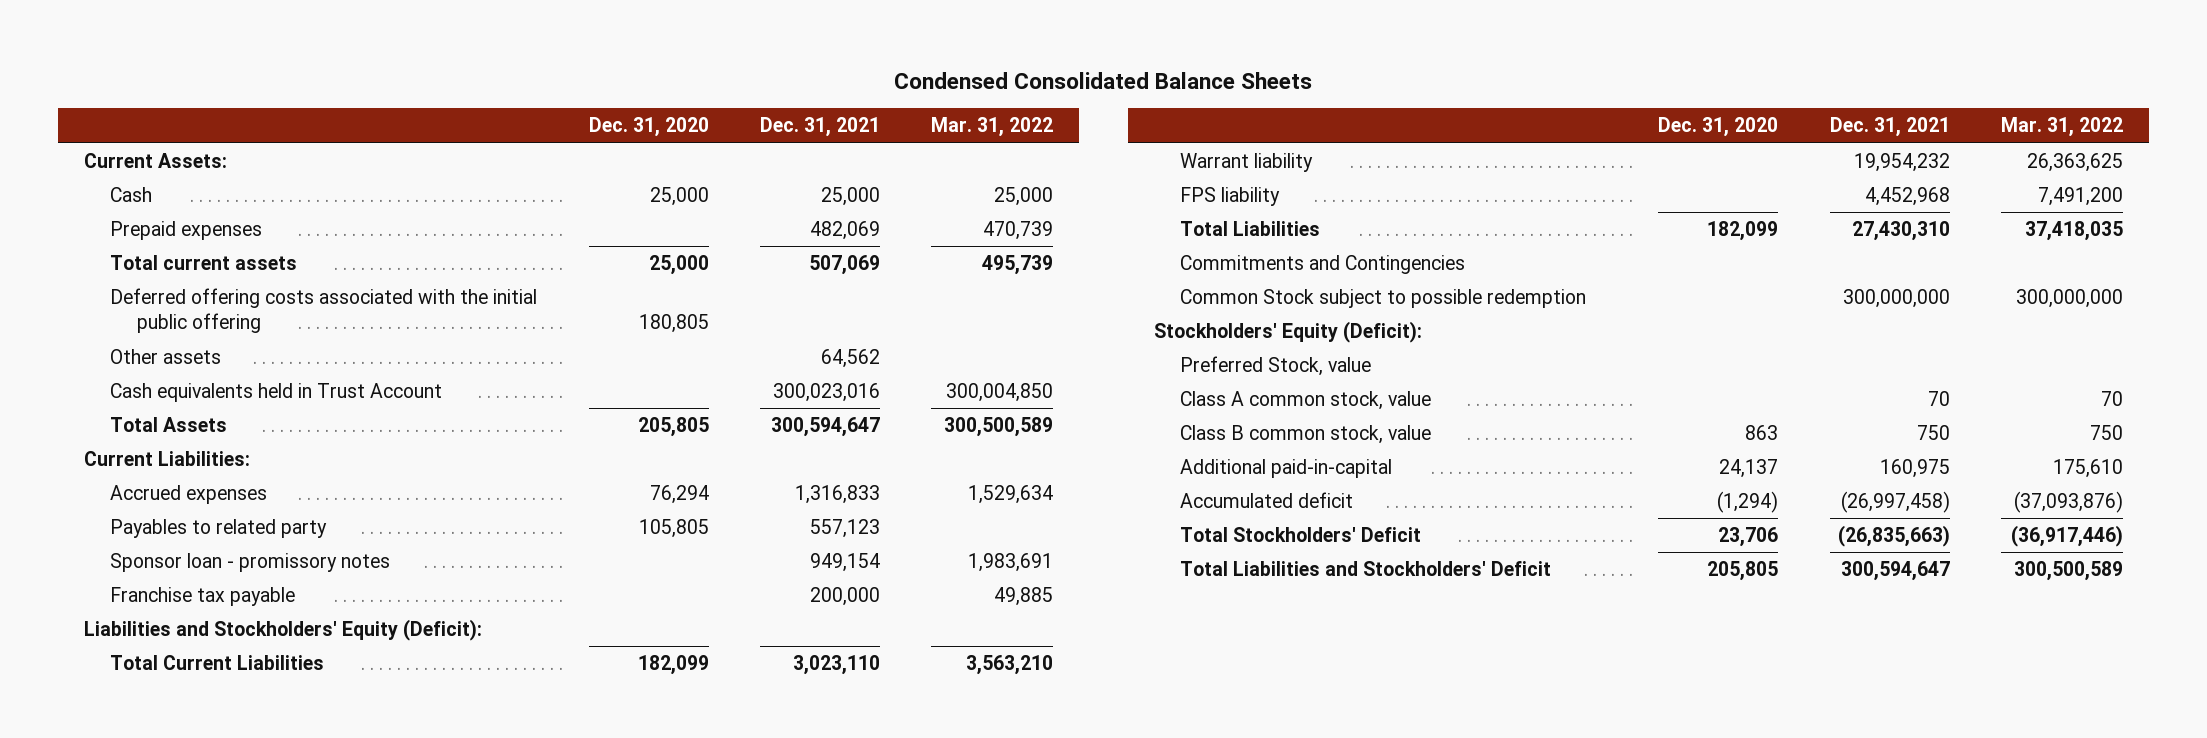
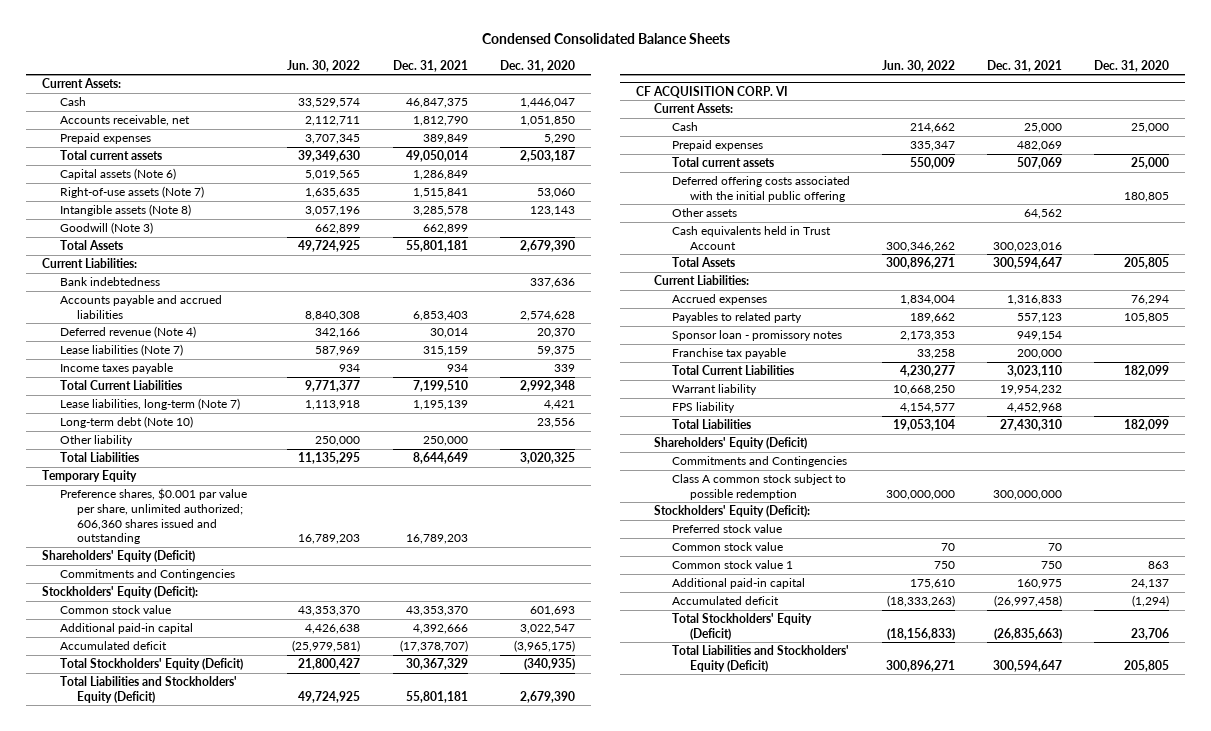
[931,117,1054,138] Mar. 31, 2022 -> none
none -> [287,59,361,72] Jun. 30, 2022
none -> [59,97,86,107] Cash
none -> [59,115,190,127] Accounts receivable, net
none -> [59,133,151,145] Prepaid expenses
none -> [59,150,162,161] Total current assets
none -> [59,168,176,181] Capital assets (Note 6)
none -> [59,186,204,199] Right-of-use assets (Note 7)
none -> [59,204,191,217] Intangible assets (Note 8)
none -> [59,222,153,235] Goodwill (Note 3)
none -> [59,240,123,251] Total Assets
none -> [41,258,137,269] Current Liabilities:
none -> [59,277,160,287] Bank indebtedness
none -> [59,295,222,319] Accounts payable and accrued liabilities
none -> [59,326,196,339] Deferred revenue (Note 4)
none -> [59,344,183,357] Lease liabilities (Note 7)
none -> [59,363,173,375] Income taxes payable
none -> [59,380,182,391] Total Current Liabilities
none -> [59,398,240,411] Lease liabilities, long-term (Note 7)
none -> [59,416,193,429] Long-term debt (Note 10)
none -> [59,435,133,447] Other liability
none -> [59,452,139,463] Total Liabilities
none -> [41,470,137,483] Temporary Equity
none -> [59,488,247,545] Preference shares, $0.001 par value per share, unlimited authorized; 606,360 shares issued and outstanding
none -> [41,550,195,563] Shareholders' Equity (Deficit)
none -> [59,569,235,581] Commitments and Contingencies
none -> [41,586,198,599] Stockholders' Equity (Deficit):
none -> [59,605,171,615] Common stock value
none -> [59,623,193,635] Additional paid-in capital
none -> [59,641,167,651] Accumulated deficit
none -> [59,658,243,671] Total Stockholders' Equity (Deficit)
none -> [59,676,237,703] Total Liabilities and Stockholders' Equity (Deficit)
none -> [636,85,789,98] CF ACQUISITION CORP. VI
none -> [654,103,734,114] Current Assets:
[84,619,483,642] Liabilities and Stockholders' Equity (Deficit): -> none
none -> [654,437,808,450] Shareholders' Equity (Deficit)
[1180,289,1587,309] Common Stock subject to possible redemption -> [671,474,846,500] Class A common stock subject to possible redemption
[1180,356,1372,377] Preferred Stock, value -> [671,524,782,534] Preferred stock value
[1180,391,1432,411] Class A common stock, value -> [671,542,783,552] Common stock value
[1180,425,1432,445] Class B common stock, value -> [671,560,793,570] Common stock value 1
[1180,459,1393,479] Additional paid-in-capital -> [671,578,805,590] Additional paid-in capital
[1180,527,1422,543] Total Stockholders' Deficit -> [671,613,812,640] Total Stockholders' Equity (Deficit)
[1180,561,1552,577] Total Liabilities and Stockholders' Deficit -> [671,645,849,672] Total Liabilities and Stockholders' Equity (Deficit)

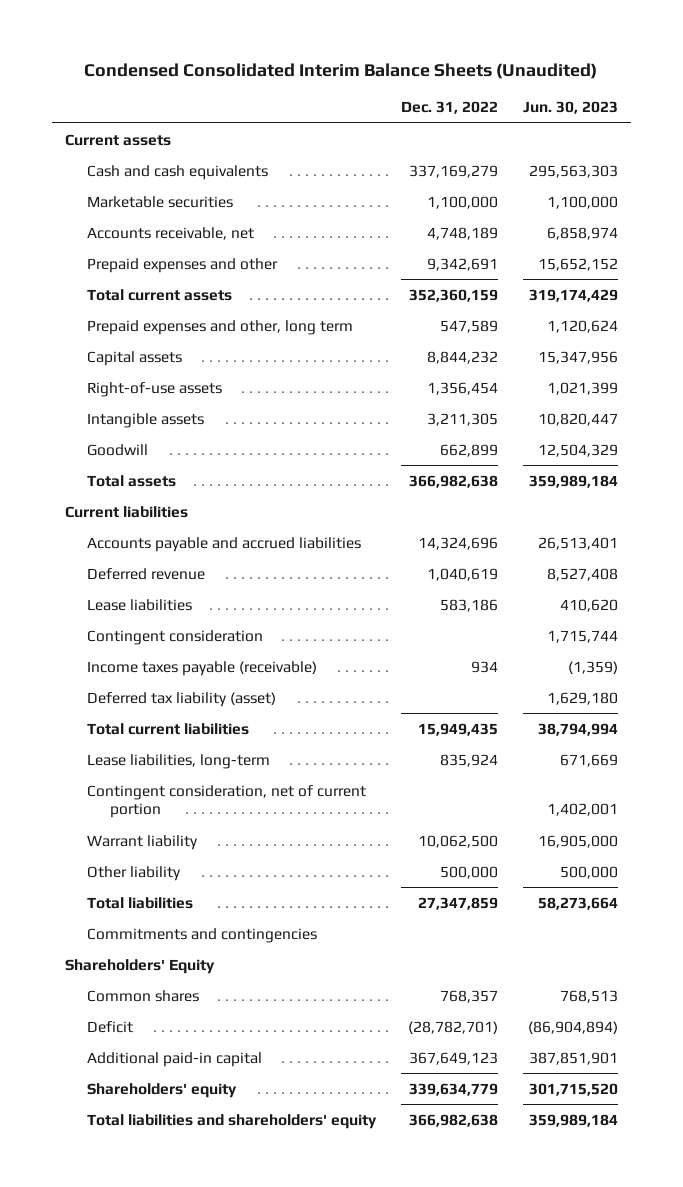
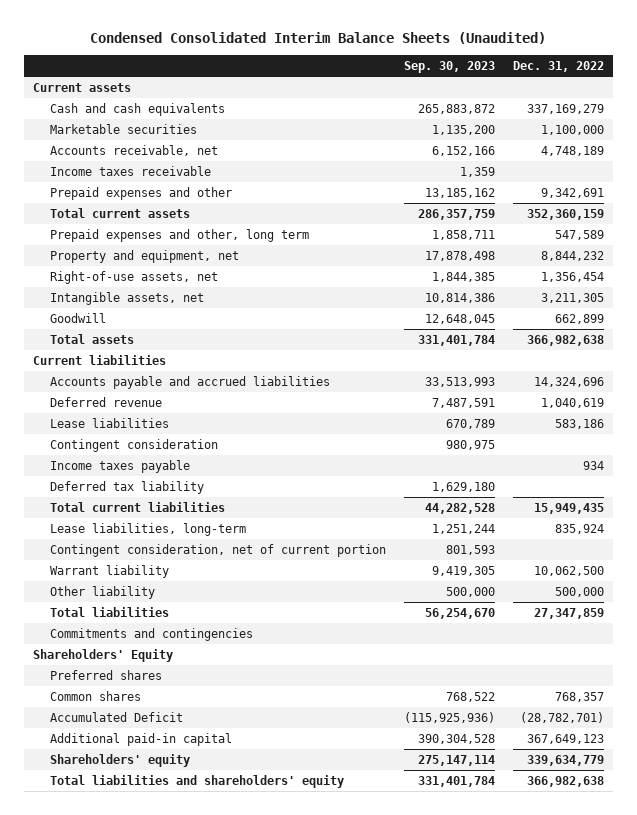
[523,101,619,115] Jun. 30, 2023 -> none
none -> [403,61,495,74] Sep. 30, 2023
none -> [50,165,212,176] Income taxes receivable
[87,350,183,366] Capital assets -> [50,249,240,263] Property and equipment, net
[87,381,223,397] Right-of-use assets -> [50,270,219,284] Right-of-use assets, net
[87,412,205,428] Intangible assets -> [50,291,205,305] Intangible assets, net
[87,660,318,676] Income taxes payable (receivable) -> [50,459,191,473] Income taxes payable
[87,691,277,707] Deferred tax liability (asset) -> [50,480,205,494] Deferred tax liability
none -> [50,669,163,680] Preferred shares
[87,1020,134,1033] Deficit -> [50,711,184,722] Accumulated Deficit

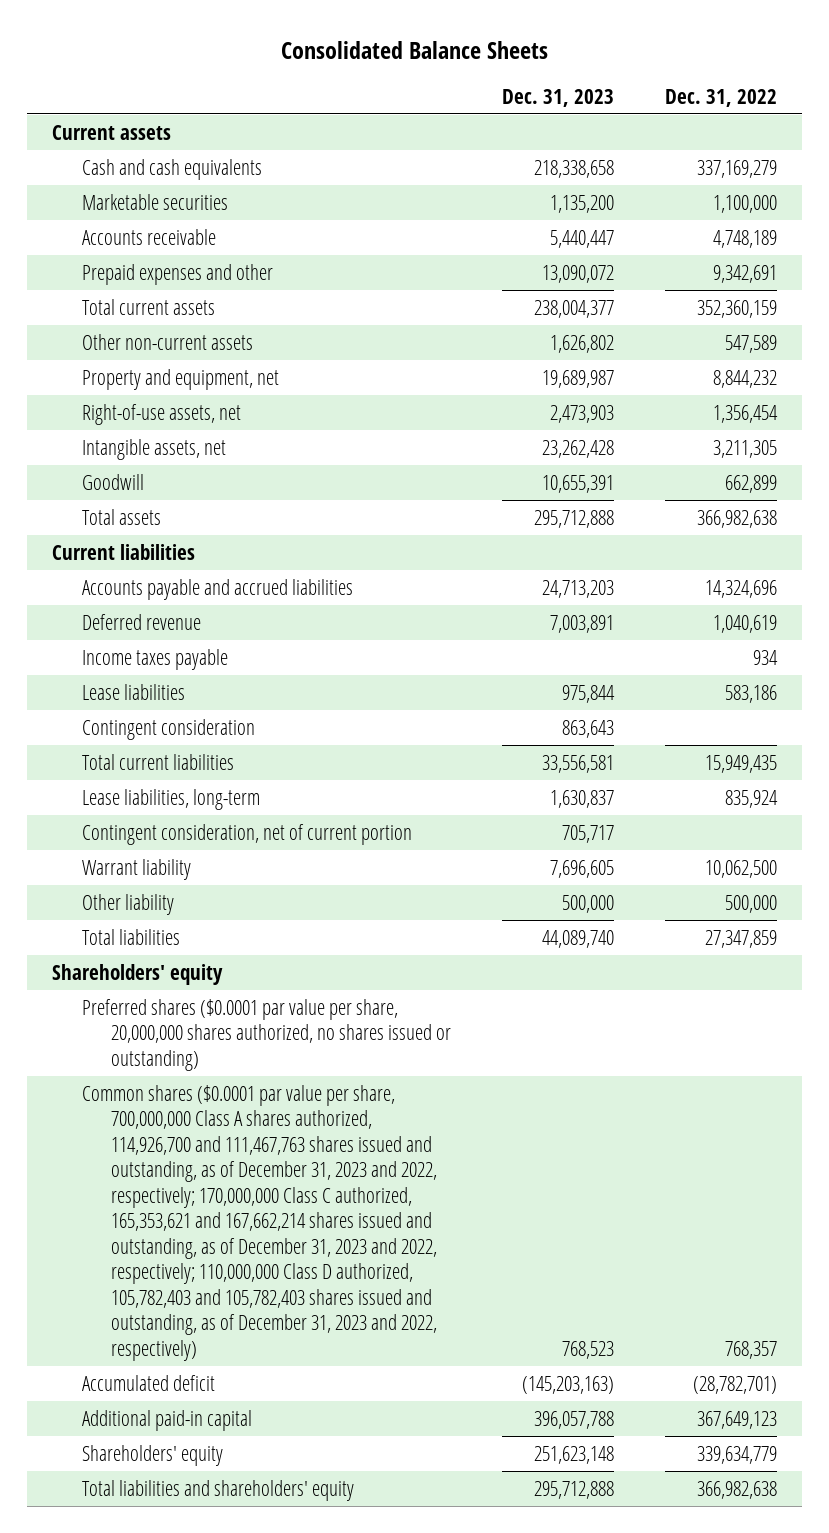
[90,31,547,44] Condensed Consolidated Interim Balance Sheets (Unaudited) -> [280,40,548,59] Consolidated Balance Sheets
[403,61,495,74] Sep. 30, 2023 -> none
none -> [501,88,614,107] Dec. 31, 2023
[50,165,212,176] Income taxes receivable -> none
[50,144,219,156] Accounts receivable, net -> [81,228,216,245] Accounts receivable
[50,228,310,242] Prepaid expenses and other, long term -> [81,333,253,350] Other non-current assets
[50,459,191,473] Income taxes payable -> [81,648,228,670] Income taxes payable
[50,480,205,494] Deferred tax liability -> none
[50,627,254,641] Commitments and contingencies -> none
[32,648,173,662] Shareholders' Equity -> [52,963,224,985] Shareholders' equity
[50,669,163,680] Preferred shares -> [81,998,451,1071] Preferred shares ($0.0001 par value per share, 20,000,000 shares authorized, no shares issued or outstanding)
[50,690,142,701] Common shares -> [81,1084,437,1361] Common shares ($0.0001 par value per share, 700,000,000 Class A shares authorized, 114,926,700 and 111,467,763 shares issued and outstanding, as of December 31, 2023 and 2022, respectively; 170,000,000 Class C authorized, 165,353,621 and 167,662,214 shares issued and outstanding, as of December 31, 2023 and 2022, respectively; 110,000,000 Class D authorized, 105,782,403 and 105,782,403 shares issued and outstanding, as of December 31, 2023 and 2022, respectively)
[50,711,184,722] Accumulated Deficit -> [81,1374,215,1391] Accumulated deficit

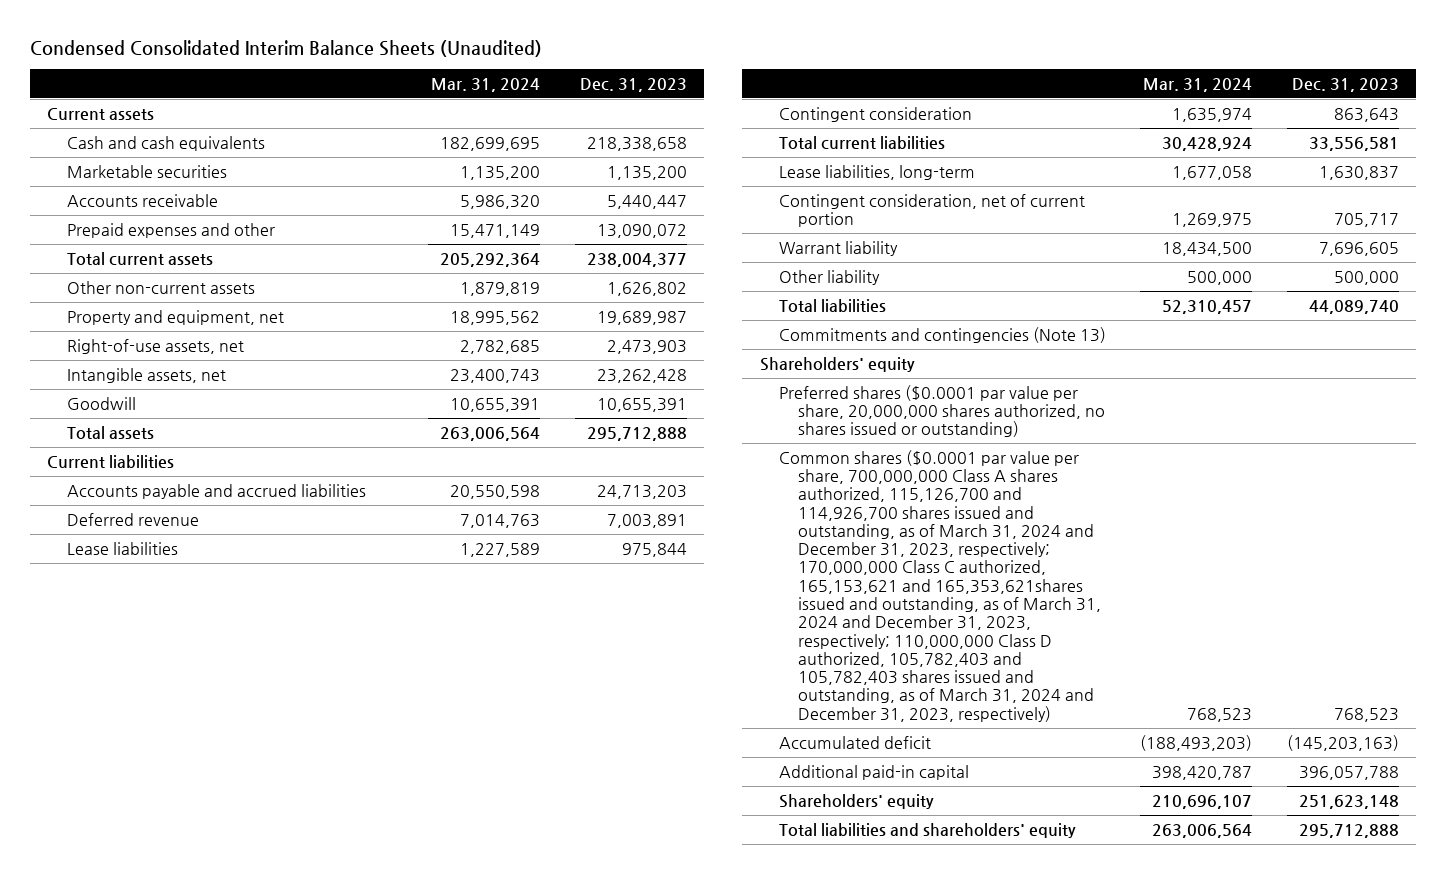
[280,40,548,59] Consolidated Balance Sheets -> [30,39,543,57] Condensed Consolidated Interim Balance Sheets (Unaudited)
[664,88,777,107] Dec. 31, 2022 -> none
none -> [431,77,541,92] Mar. 31, 2024
[81,648,228,670] Income taxes payable -> none
none -> [778,326,1106,343] Commitments and contingencies (Note 13)
[81,1084,437,1361] Common shares ($0.0001 par value per share, 700,000,000 Class A shares authorized, 114,926,700 and 111,467,763 shares issued and outstanding, as of December 31, 2023 and 2022, respectively; 170,000,000 Class C authorized, 165,353,621 and 167,662,214 shares issued and outstanding, as of December 31, 2023 and 2022, respectively; 110,000,000 Class D authorized, 105,782,403 and 105,782,403 shares issued and outstanding, as of December 31, 2023 and 2022, respectively) -> [778,449,1102,722] Common shares ($0.0001 par value per share, 700,000,000 Class A shares authorized, 115,126,700 and 114,926,700 shares issued and outstanding, as of March 31, 2024 and December 31, 2023, respectively; 170,000,000 Class C authorized, 165,153,621 and 165,353,621shares issued and outstanding, as of March 31, 2024 and December 31, 2023, respectively; 110,000,000 Class D authorized, 105,782,403 and 105,782,403 shares issued and outstanding, as of March 31, 2024 and December 31, 2023, respectively)

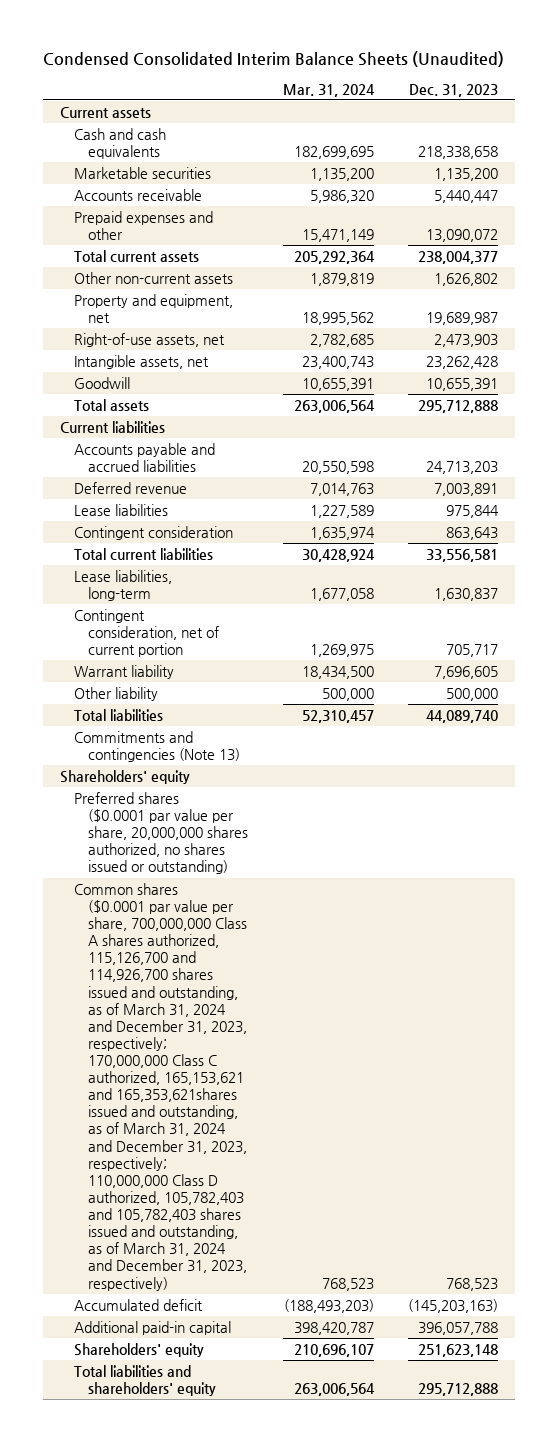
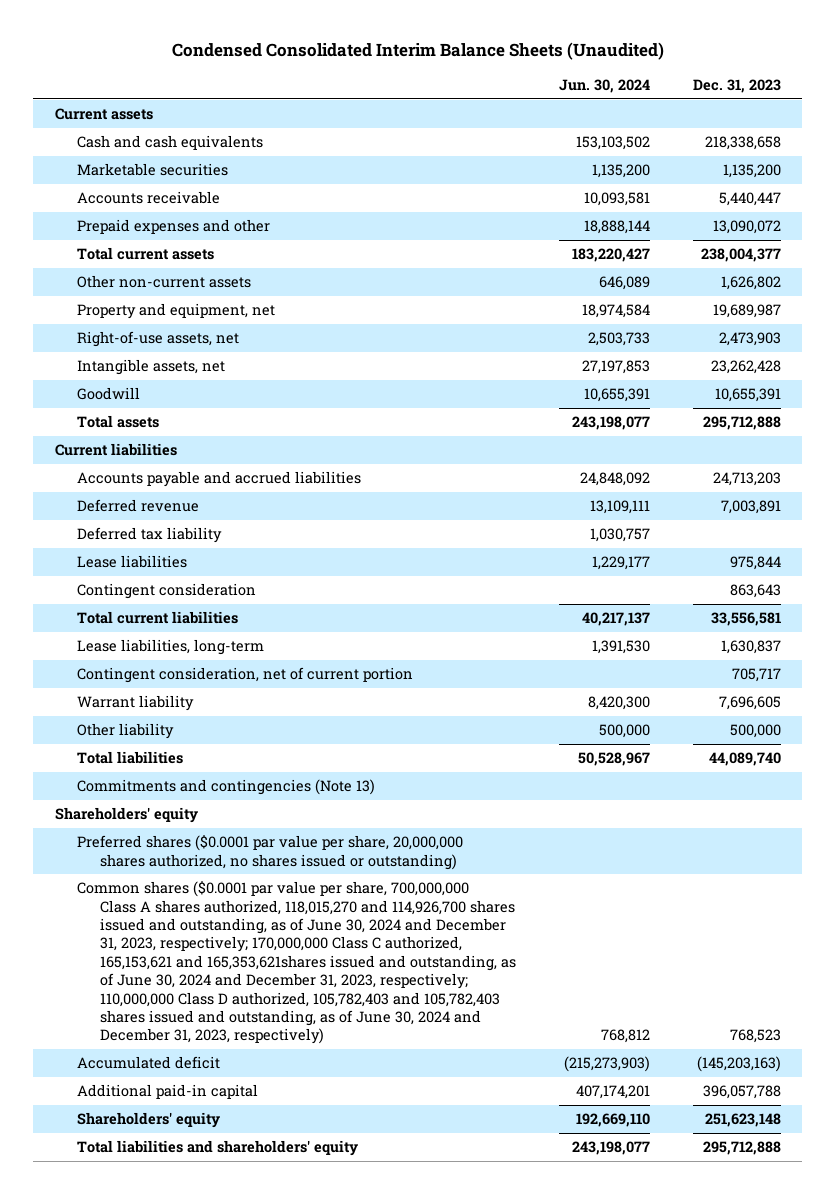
[282,83,375,97] Mar. 31, 2024 -> none
none -> [558,79,650,94] Jun. 30, 2024
none -> [77,527,223,544] Deferred tax liability
[74,882,248,1291] Common shares ($0.0001 par value per share, 700,000,000 Class A shares authorized, 115,126,700 and 114,926,700 shares issued and outstanding, as of March 31, 2024 and December 31, 2023, respectively; 170,000,000 Class C authorized, 165,153,621 and 165,353,621shares issued and outstanding, as of March 31, 2024 and December 31, 2023, respectively; 110,000,000 Class D authorized, 105,782,403 and 105,782,403 shares issued and outstanding, as of March 31, 2024 and December 31, 2023, respectively) -> [77,881,516,1045] Common shares ($0.0001 par value per share, 700,000,000 Class A shares authorized, 118,015,270 and 114,926,700 shares issued and outstanding, as of June 30, 2024 and December 31, 2023, respectively; 170,000,000 Class C authorized, 165,153,621 and 165,353,621shares issued and outstanding, as of June 30, 2024 and December 31, 2023, respectively; 110,000,000 Class D authorized, 105,782,403 and 105,782,403 shares issued and outstanding, as of June 30, 2024 and December 31, 2023, respectively)

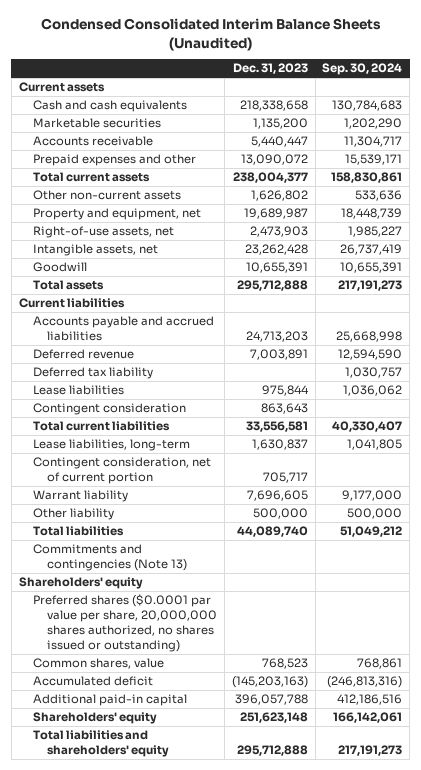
[558,79,650,94] Jun. 30, 2024 -> none
none -> [322,63,403,76] Sep. 30, 2024
[77,881,516,1045] Common shares ($0.0001 par value per share, 700,000,000 Class A shares authorized, 118,015,270 and 114,926,700 shares issued and outstanding, as of June 30, 2024 and December 31, 2023, respectively; 170,000,000 Class C authorized, 165,153,621 and 165,353,621shares issued and outstanding, as of June 30, 2024 and December 31, 2023, respectively; 110,000,000 Class D authorized, 105,782,403 and 105,782,403 shares issued and outstanding, as of June 30, 2024 and December 31, 2023, respectively) -> [32,658,164,670] Common shares, value

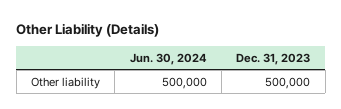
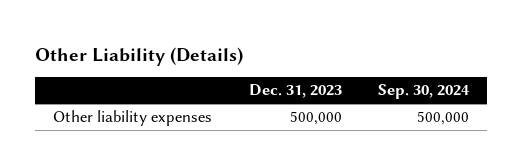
[129,52,207,65] Jun. 30, 2024 -> none
none -> [377,84,470,100] Sep. 30, 2024
[31,76,101,89] Other liability -> [53,110,213,127] Other liability expenses

